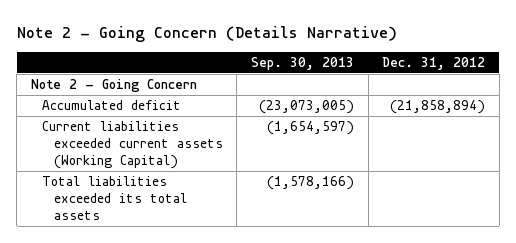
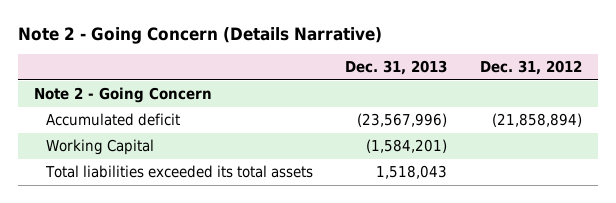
[251,57,355,71] Sep. 30, 2013 -> none
none -> [345,60,448,76] Dec. 31, 2013
[42,121,223,170] Current liabilities exceeded current assets (Working Capital) -> [45,139,154,156] Working Capital

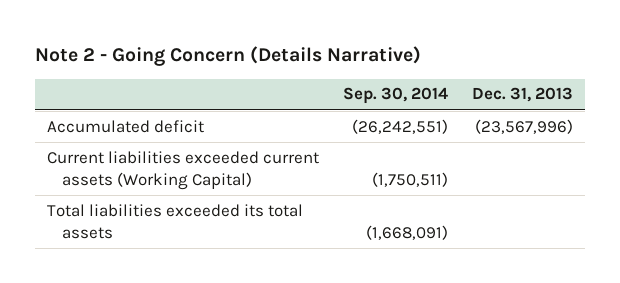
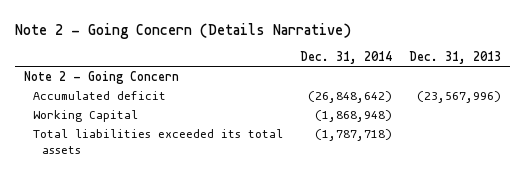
[343,87,449,105] Sep. 30, 2014 -> none
none -> [300,50,393,64] Dec. 31, 2014
none -> [23,70,179,84] Note 2 - Going Concern
[46,150,319,190] Current liabilities exceeded current assets (Working Capital) -> [32,109,138,122] Working Capital

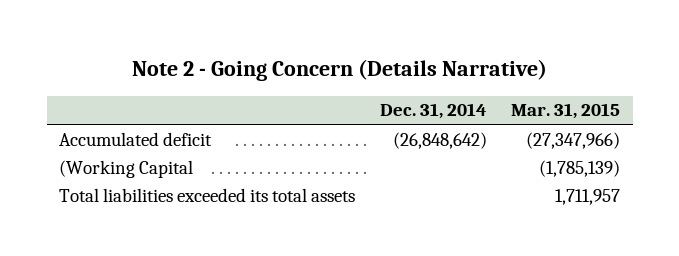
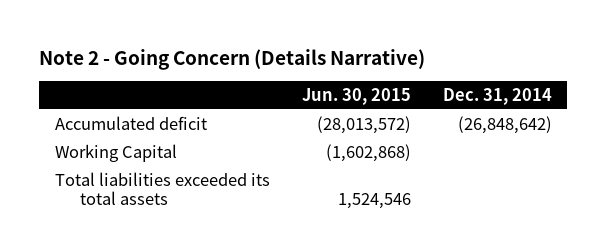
[511,103,621,120] Mar. 31, 2015 -> none
none -> [301,87,411,105] Jun. 30, 2015
[58,159,193,178] (Working Capital -> [55,143,178,162] Working Capital

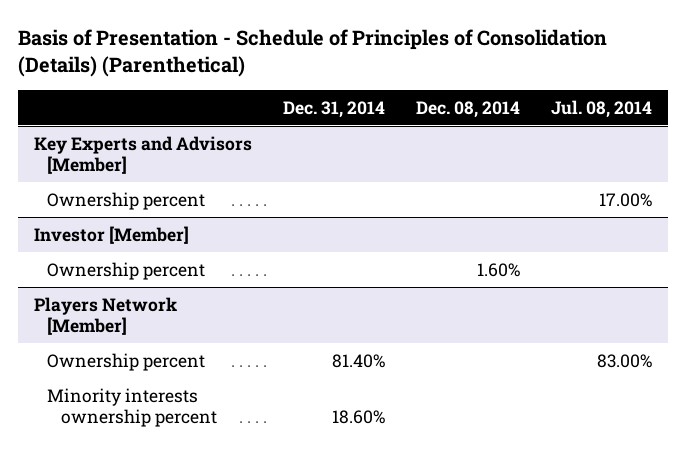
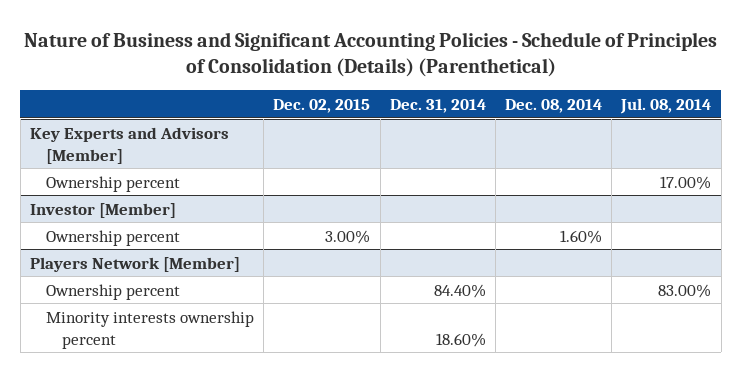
[18,29,608,78] Basis of Presentation - Schedule of Principles of Consolidation (Details) (Parenthetical) -> [23,31,717,78] Nature of Business and Significant Accounting Policies - Schedule of Principles of Consolidation (Details) (Parenthetical)
none -> [273,98,371,113] Dec. 02, 2015
[331,353,385,368] 81.40% -> [433,283,486,298] 84.40%

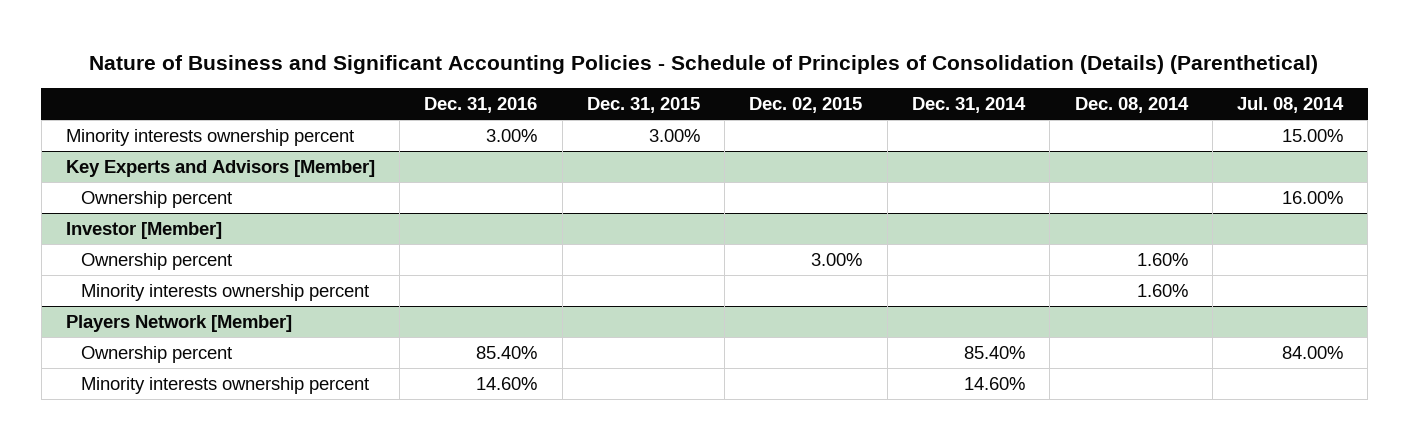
none -> [424,96,538,113] Dec. 31, 2016
none -> [586,96,700,113] Dec. 31, 2015
none -> [65,128,354,146] Minority interests ownership percent
[660,175,712,190] 17.00% -> [1282,190,1344,204] 16.00%
none -> [80,283,369,301] Minority interests ownership percent
[433,283,486,298] 84.40% -> [963,345,1025,359] 85.40%
[658,283,712,298] 83.00% -> [1282,345,1344,359] 84.00%
[435,332,486,347] 18.60% -> [963,376,1025,390] 14.60%

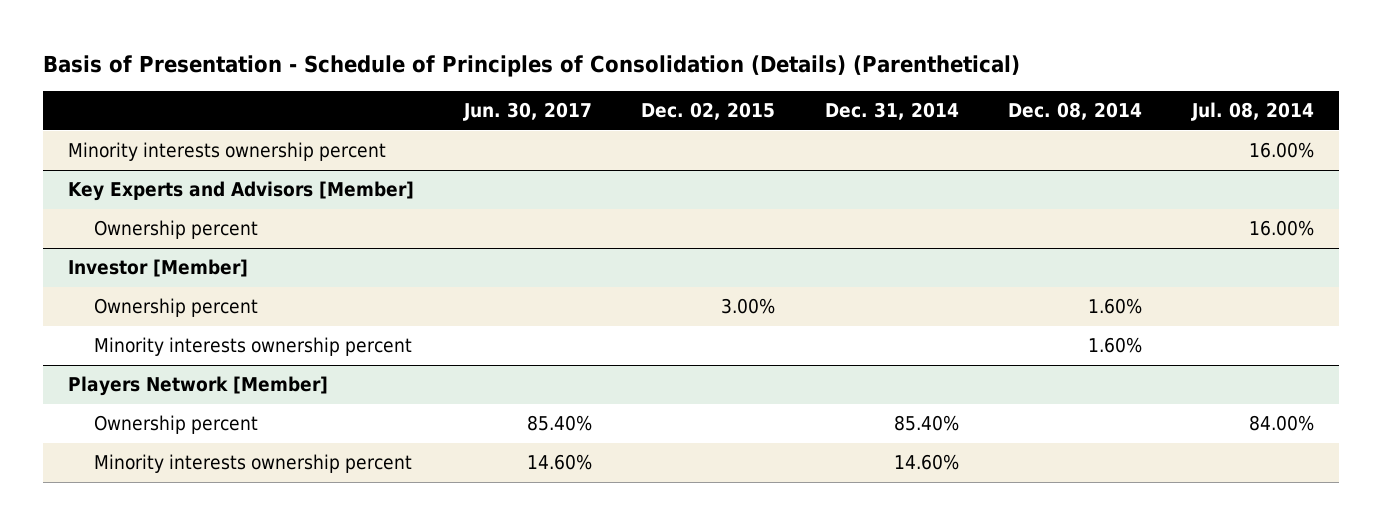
[89,54,1319,74] Nature of Business and Significant Accounting Policies - Schedule of Principles of Consolidation (Details) (Parenthetical) -> [43,55,1021,78] Basis of Presentation - Schedule of Principles of Consolidation (Details) (Parenthetical)
[424,96,538,113] Dec. 31, 2016 -> none
[586,96,700,113] Dec. 31, 2015 -> none
none -> [462,101,592,121] Jun. 30, 2017
[1282,128,1344,142] 15.00% -> [1249,142,1315,159] 16.00%

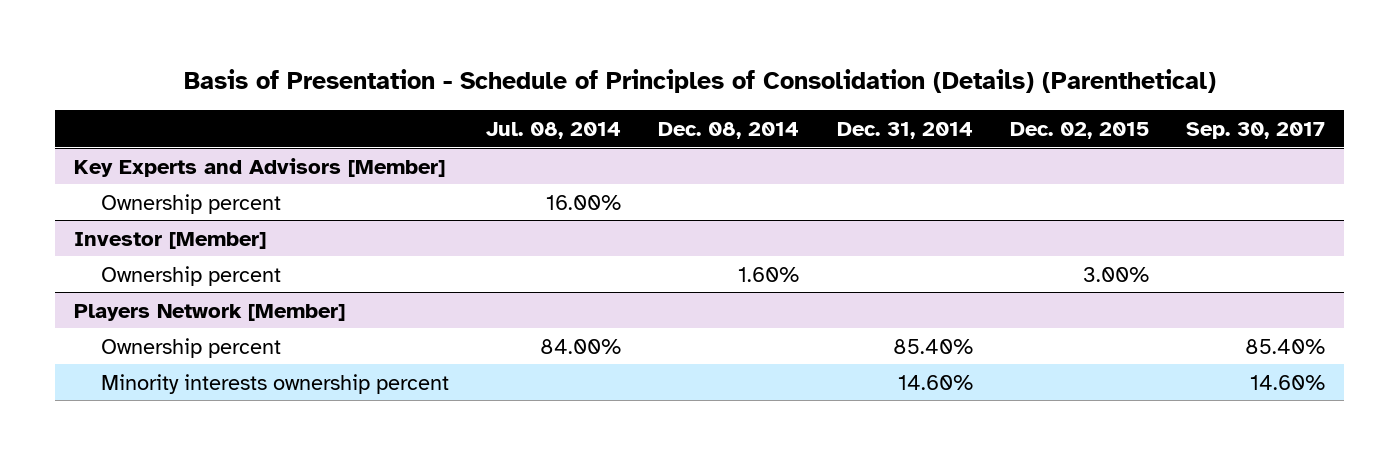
[462,101,592,121] Jun. 30, 2017 -> none
none -> [1186,121,1326,139] Sep. 30, 2017
[68,142,387,162] Minority interests ownership percent -> none
[93,337,412,357] Minority interests ownership percent -> none

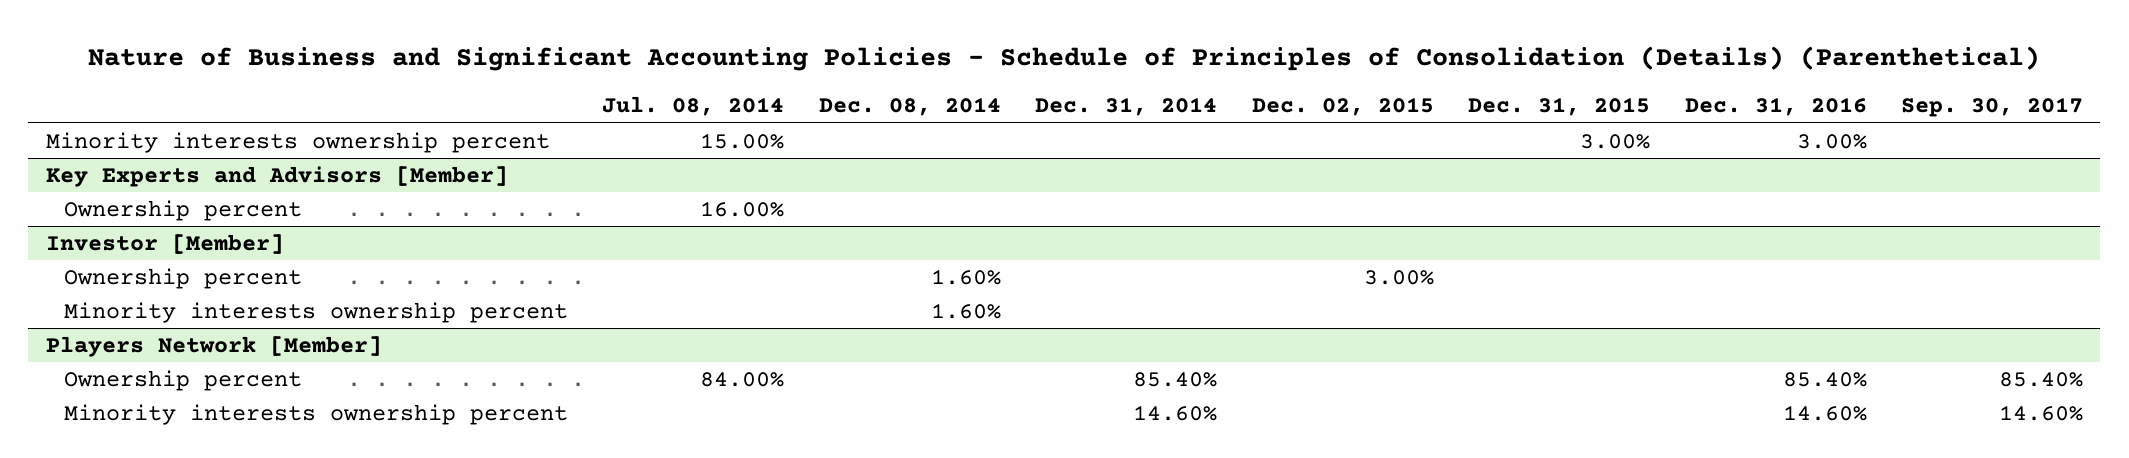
[183,68,1216,93] Basis of Presentation - Schedule of Principles of Consolidation (Details) (Parenthetical) -> [88,46,2041,72] Nature of Business and Significant Accounting Policies - Schedule of Principles of Consolidation (Details) (Parenthetical)
none -> [1468,97,1651,117] Dec. 31, 2015
none -> [1684,97,1867,117] Dec. 31, 2016
none -> [45,131,550,153] Minority interests ownership percent
none -> [64,301,569,323] Minority interests ownership percent

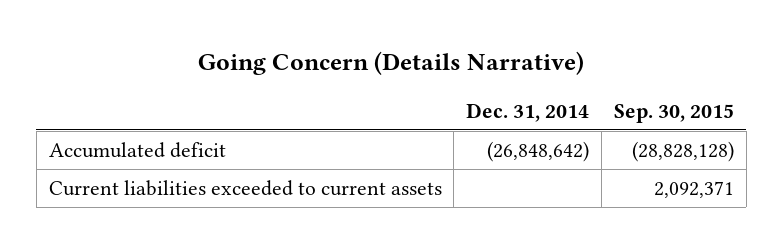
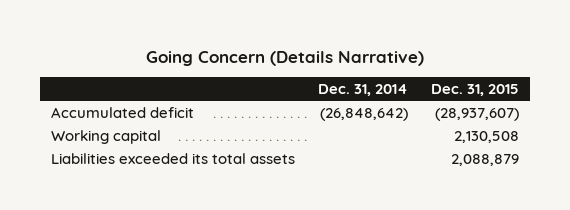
[613,103,734,123] Sep. 30, 2015 -> none
none -> [430,84,519,97] Dec. 31, 2015
[48,180,442,197] Current liabilities exceeded to current assets -> [51,129,162,144] Working capital
none -> [51,152,296,164] Liabilities exceeded its total assets

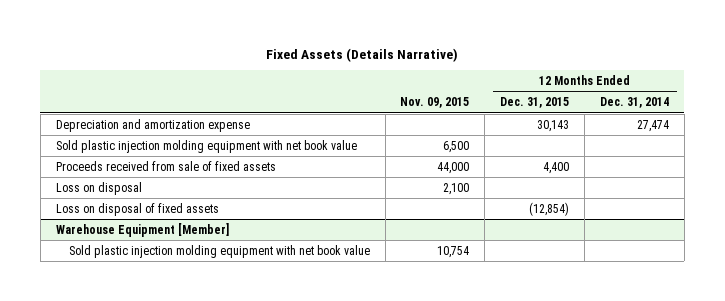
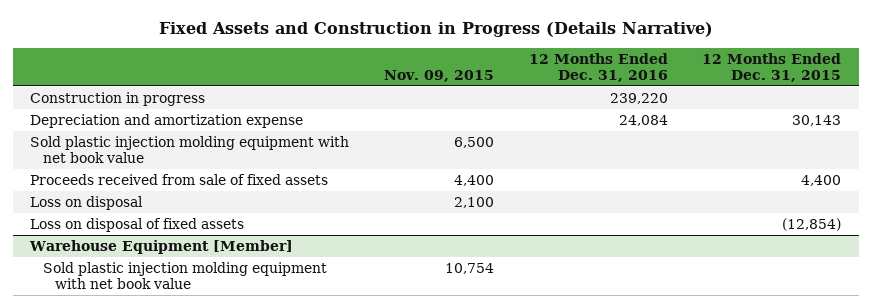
[266,47,459,62] Fixed Assets (Details Narrative) -> [158,22,713,38] Fixed Assets and Construction in Progress (Details Narrative)
[600,97,670,109] Dec. 31, 2014 -> none
none -> [528,52,668,82] 12 Months Ended Dec. 31, 2016
none -> [30,91,206,106] Construction in progress
[437,161,470,174] 44,000 -> [454,174,495,186] 4,400

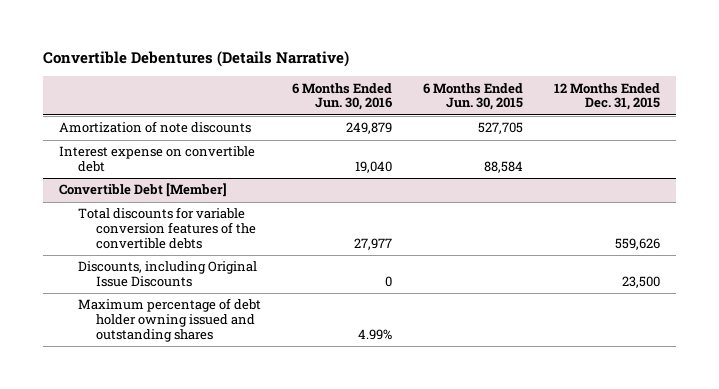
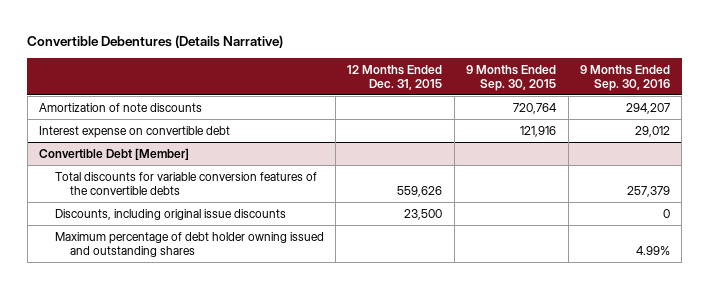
[291,82,392,111] 6 Months Ended Jun. 30, 2016 -> none
[423,82,524,111] 6 Months Ended Jun. 30, 2015 -> none
none -> [466,64,557,91] 9 Months Ended Sep. 30, 2015
none -> [580,64,671,91] 9 Months Ended Sep. 30, 2016
[77,261,257,288] Discounts, including Original Issue Discounts -> [54,209,286,221] Discounts, including original issue discounts

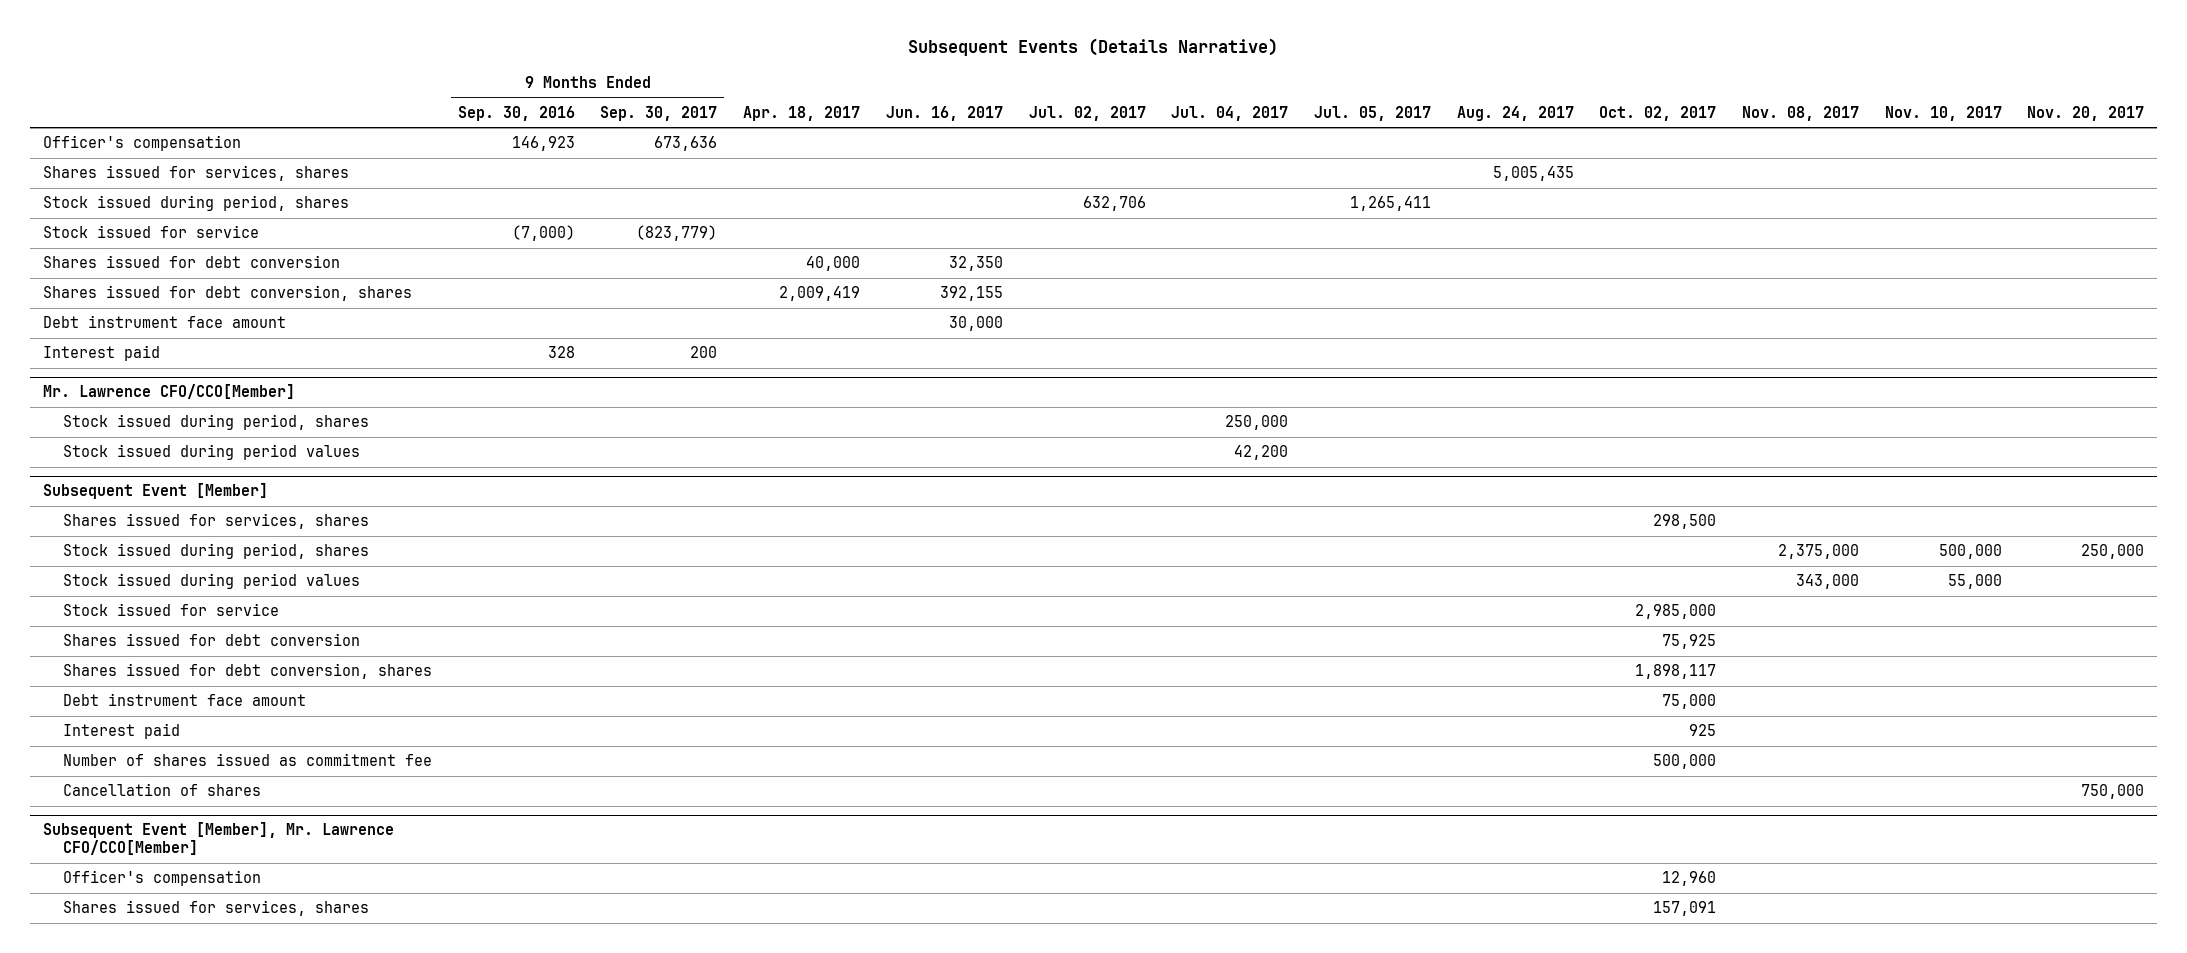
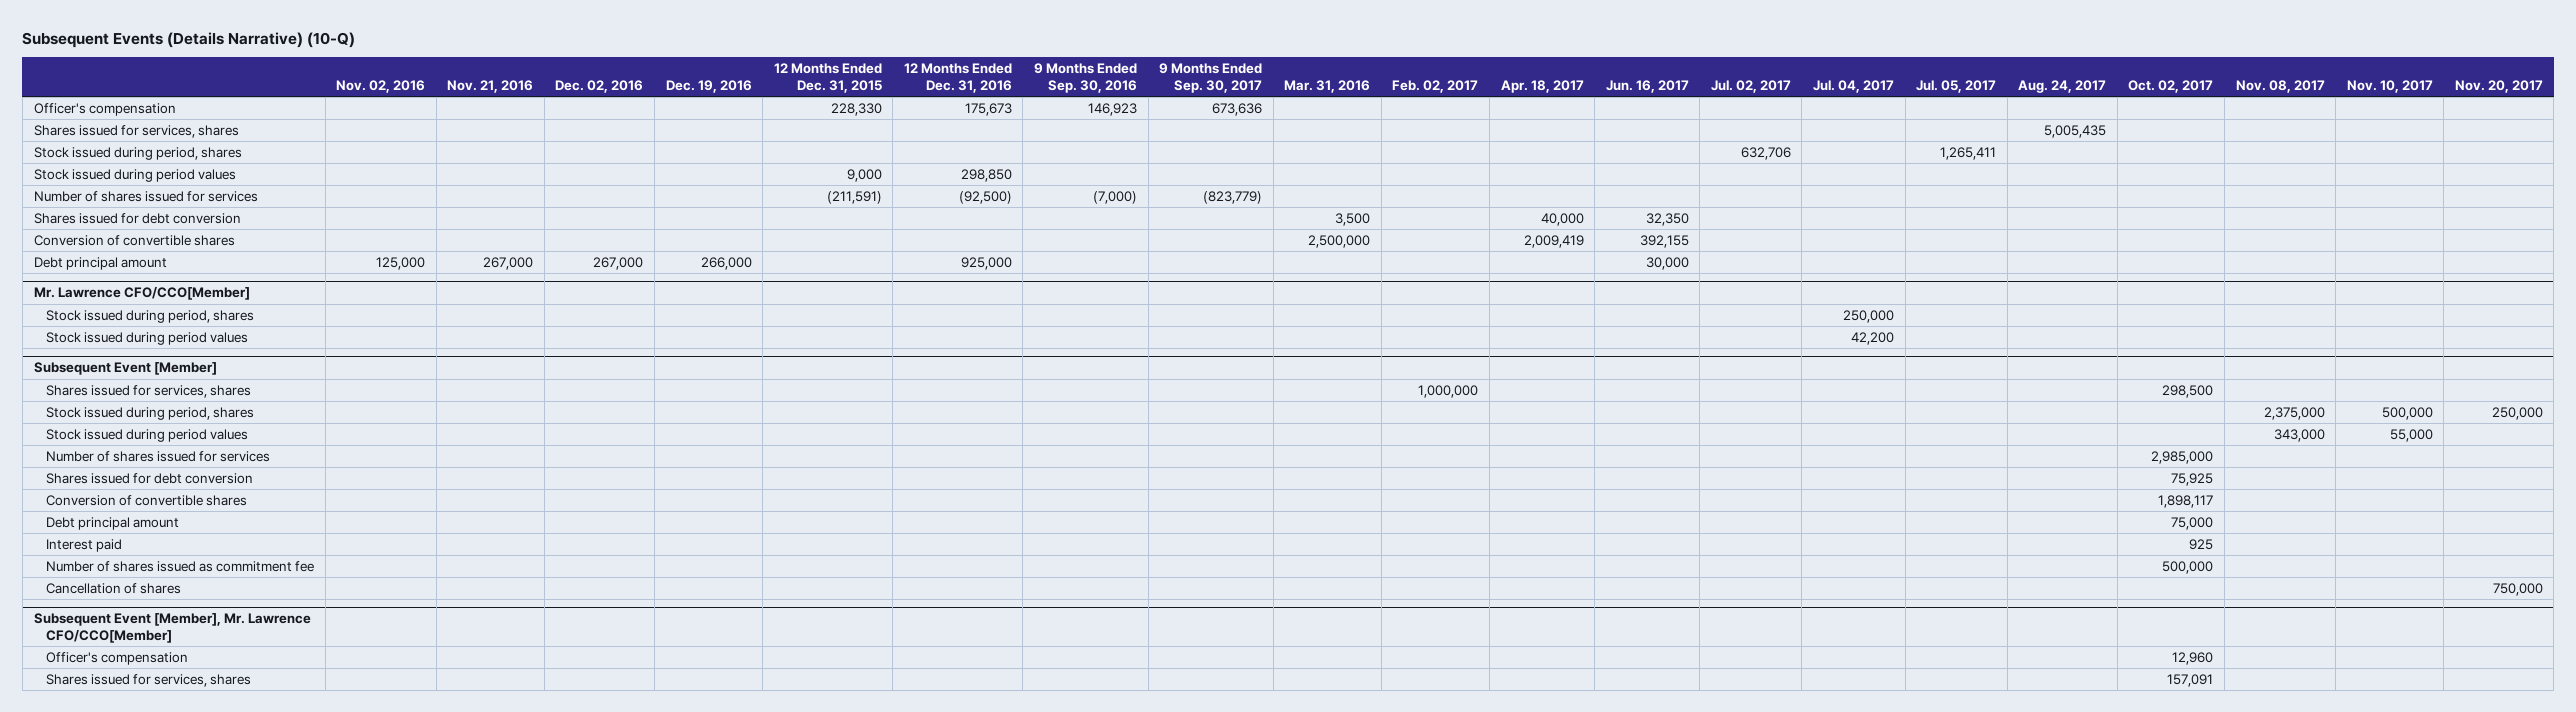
[908,37,1279,56] Subsequent Events (Details Narrative) -> [22,31,356,48] Subsequent Events (Details Narrative) (10-Q)
none -> [336,79,426,93] Nov. 02, 2016
none -> [447,79,534,93] Nov. 21, 2016
none -> [555,79,644,93] Dec. 02, 2016
none -> [665,79,752,93] Dec. 19, 2016
none -> [773,63,882,93] 12 Months Ended Dec. 31, 2015
none -> [903,63,1012,93] 12 Months Ended Dec. 31, 2016
none -> [1284,79,1371,93] Mar. 31, 2016
none -> [1392,79,1479,93] Feb. 02, 2017
none -> [33,169,236,183] Stock issued during period values
[42,225,259,239] Stock issued for service -> [33,191,258,203] Number of shares issued for services
[42,345,160,362] Interest paid -> none
[42,285,412,302] Shares issued for debt conversion, shares -> [33,235,235,247] Conversion of convertible shares
[42,315,286,329] Debt instrument face amount -> [33,257,167,271] Debt principal amount
[63,603,280,617] Stock issued for service -> [45,451,270,463] Number of shares issued for services
[63,663,433,680] Shares issued for debt conversion, shares -> [45,495,247,507] Conversion of convertible shares
[63,693,307,707] Debt instrument face amount -> [45,517,179,531] Debt principal amount

